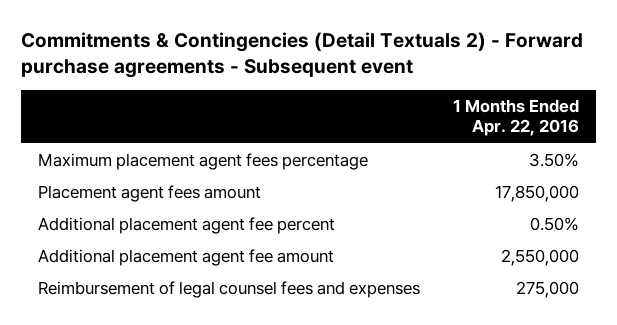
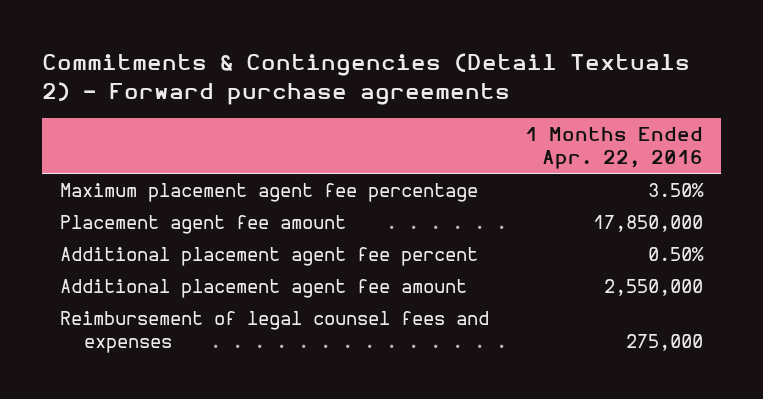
[20,31,583,79] Commitments & Contingencies (Detail Textuals 2) - Forward purchase agreements - Subsequent event -> [41,53,690,106] Commitments & Contingencies (Detail Textuals 2) - Forward purchase agreements
[37,153,368,171] Maximum placement agent fees percentage -> [59,183,478,203] Maximum placement agent fee percentage
[37,185,261,203] Placement agent fees amount -> [59,215,346,235] Placement agent fee amount

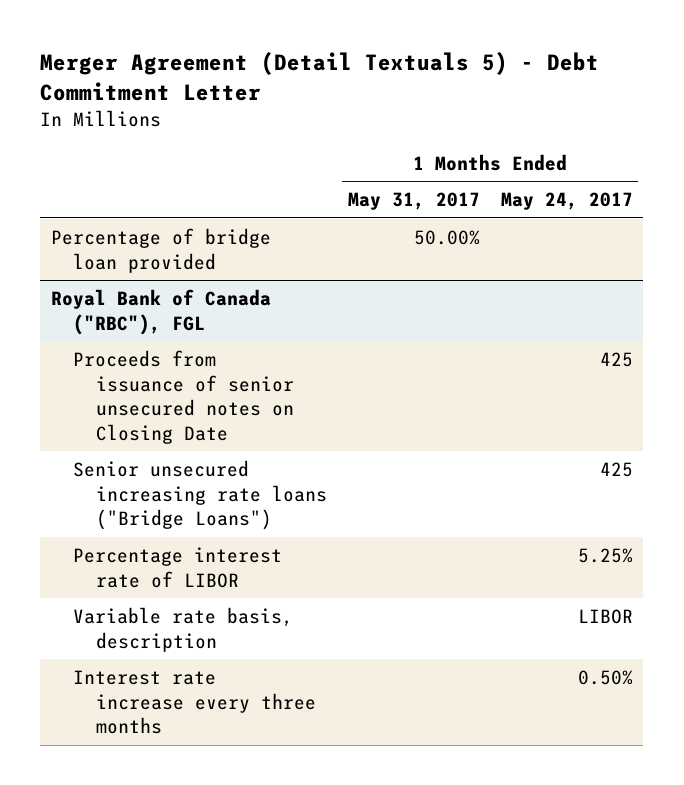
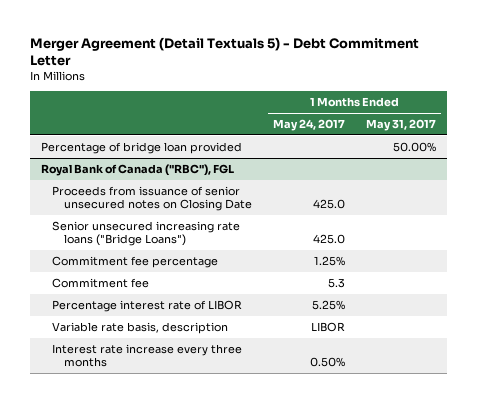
[599,351,633,367] 425 -> [313,199,346,210] 425.0
[599,461,633,477] 425 -> [313,234,346,245] 425.0
none -> [52,255,219,268] Commitment fee percentage
none -> [52,277,150,288] Commitment fee

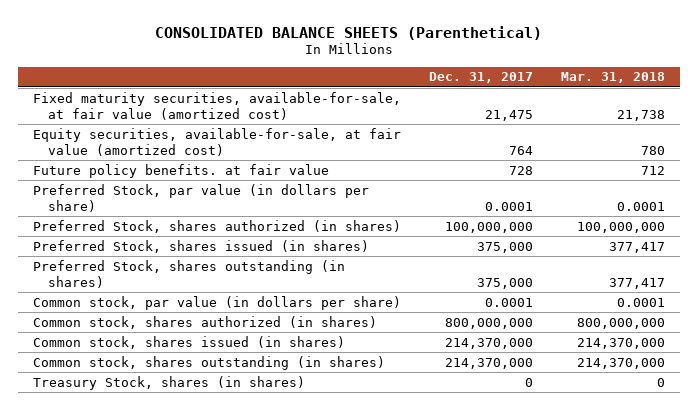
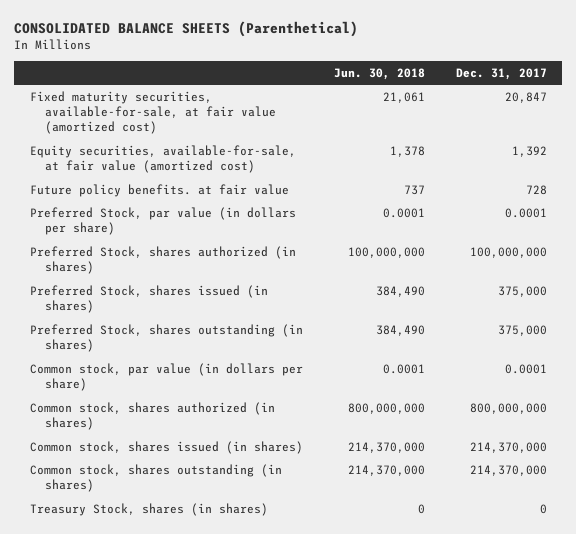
[561,72,666,84] Mar. 31, 2018 -> none
none -> [333,68,425,81] Jun. 30, 2018
[485,109,534,121] 21,475 -> [504,91,547,103] 20,847
[509,145,534,155] 764 -> [511,145,547,157] 1,392

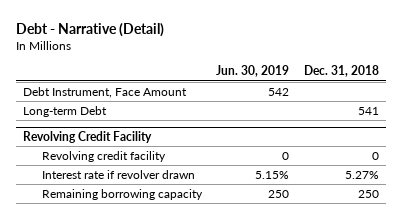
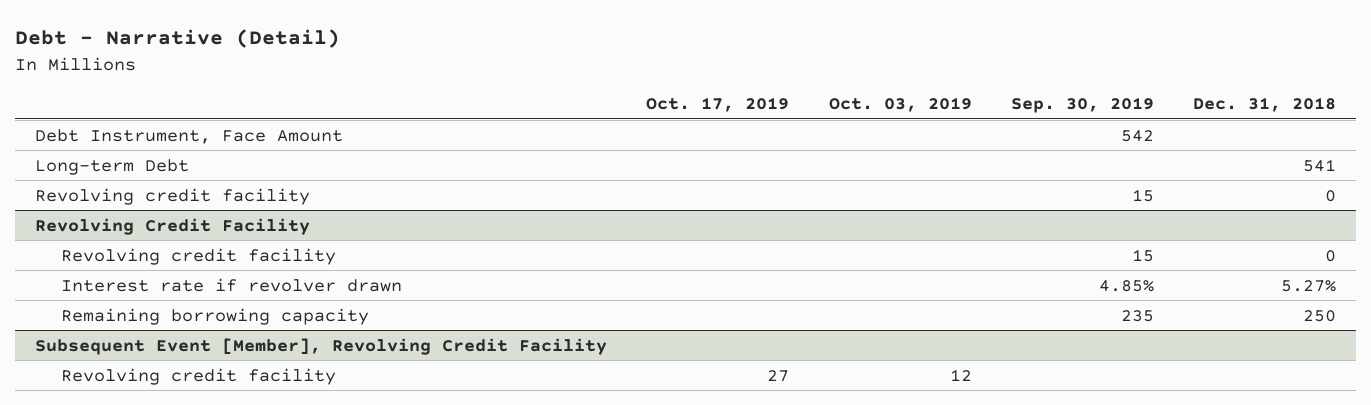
[216,65,290,78] Jun. 30, 2019 -> none
none -> [646,97,790,113] Oct. 17, 2019
none -> [828,97,972,113] Oct. 03, 2019
none -> [1010,97,1154,114] Sep. 30, 2019
none -> [35,187,311,205] Revolving credit facility
none -> [35,337,608,355] Subsequent Event [Member], Revolving Credit Facility
none -> [60,367,336,385] Revolving credit facility

